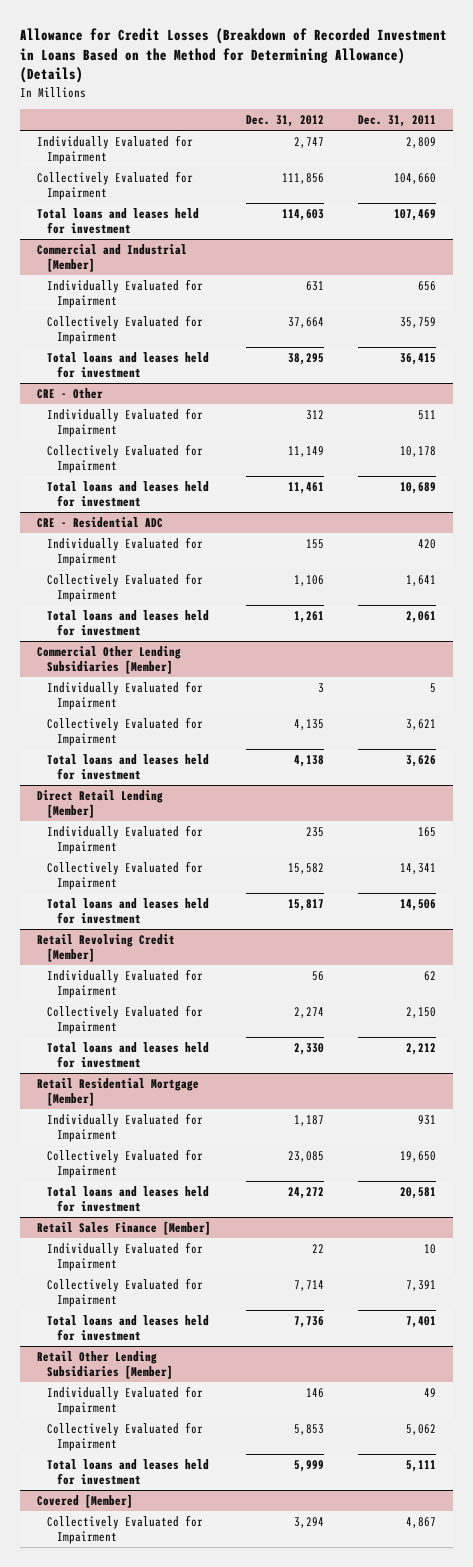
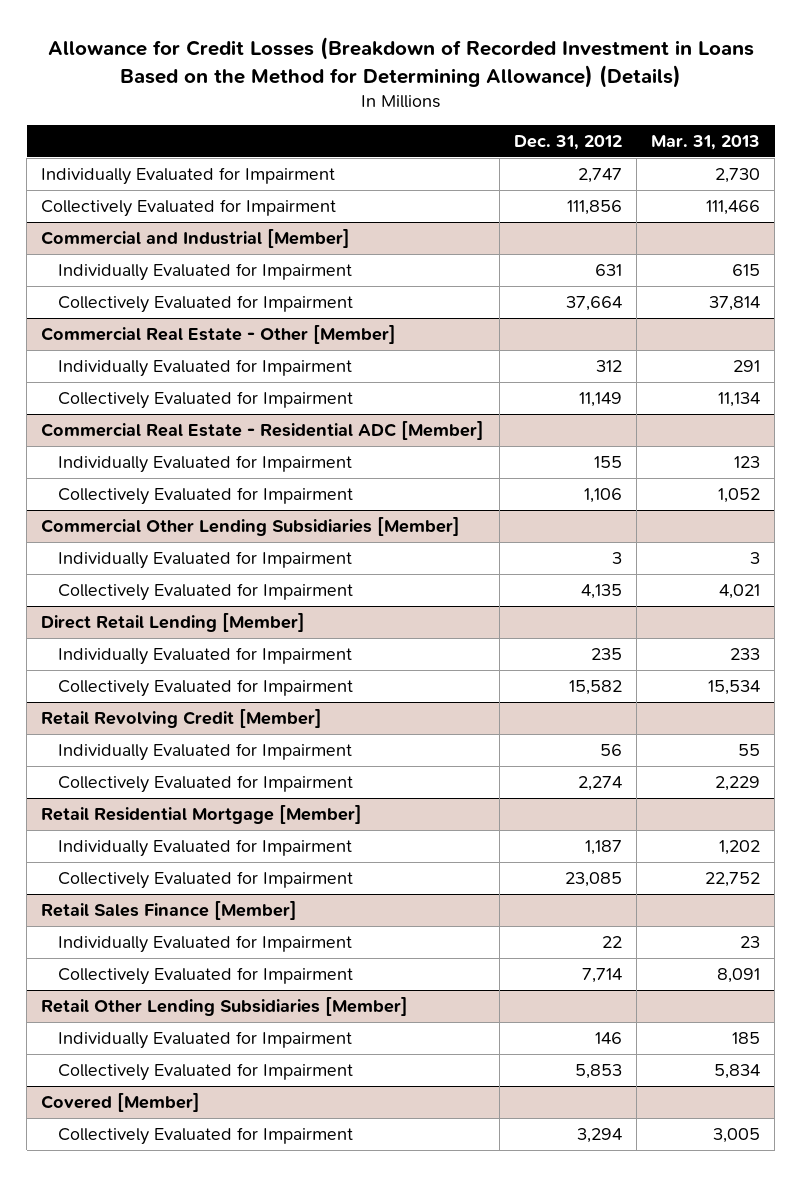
[357,115,436,128] Dec. 31, 2011 -> none
none -> [651,135,761,151] Mar. 31, 2013
[37,207,200,234] Total loans and leases held for investment -> none
[47,351,210,378] Total loans and leases held for investment -> none
[37,387,104,399] CRE - Other -> none
none -> [41,325,397,345] Commercial Real Estate - Other [Member]
[47,480,210,507] Total loans and leases held for investment -> none
[37,516,164,528] CRE - Residential ADC -> none
none -> [41,421,485,441] Commercial Real Estate - Residential ADC [Member]
[47,609,210,636] Total loans and leases held for investment -> none
[47,753,210,780] Total loans and leases held for investment -> none
[47,897,210,924] Total loans and leases held for investment -> none
[47,1041,210,1068] Total loans and leases held for investment -> none
[47,1185,210,1212] Total loans and leases held for investment -> none
[47,1314,210,1341] Total loans and leases held for investment -> none
[47,1458,210,1485] Total loans and leases held for investment -> none

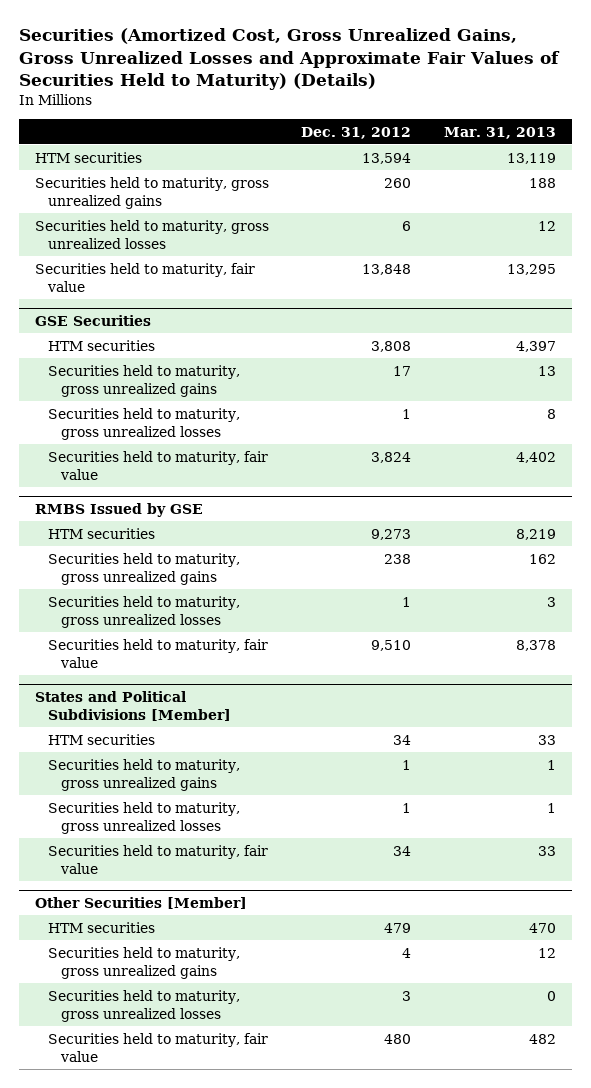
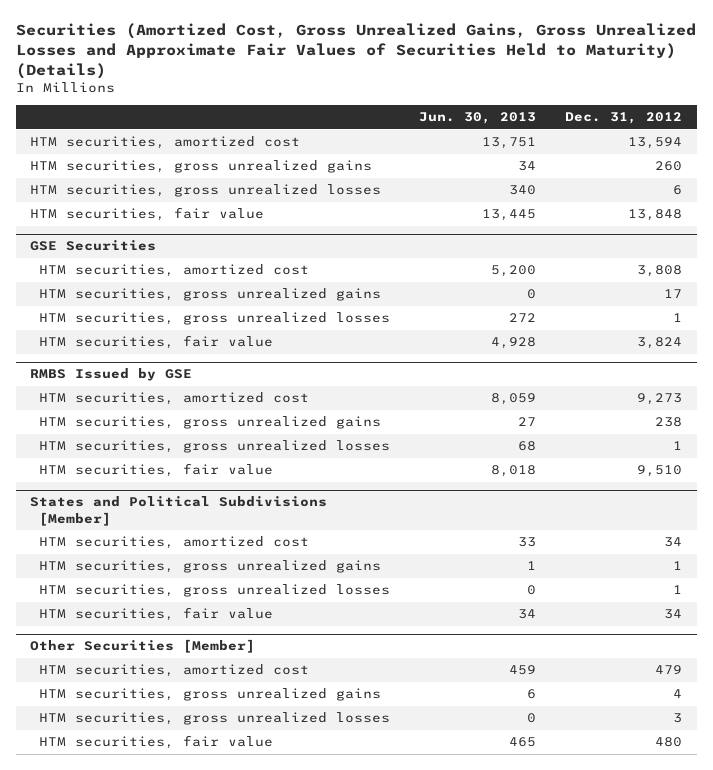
[443,126,556,139] Mar. 31, 2013 -> none
none -> [419,112,537,125] Jun. 30, 2013
[35,151,143,163] HTM securities -> [30,136,301,150] HTM securities, amortized cost
[35,176,270,209] Securities held to maturity, gross unrealized gains -> [30,160,373,174] HTM securities, gross unrealized gains
[35,219,270,249] Securities held to maturity, gross unrealized losses -> [30,184,382,198] HTM securities, gross unrealized losses
[35,262,256,292] Securities held to maturity, fair value -> [30,207,265,222] HTM securities, fair value
[48,339,156,351] HTM securities -> [39,264,310,278] HTM securities, amortized cost
[48,364,241,397] Securities held to maturity, gross unrealized gains -> [39,288,382,302] HTM securities, gross unrealized gains
[48,407,241,440] Securities held to maturity, gross unrealized losses -> [39,312,391,326] HTM securities, gross unrealized losses
[48,450,269,480] Securities held to maturity, fair value -> [39,335,274,350] HTM securities, fair value
[48,527,156,539] HTM securities -> [39,392,310,406] HTM securities, amortized cost
[48,552,241,585] Securities held to maturity, gross unrealized gains -> [39,416,382,430] HTM securities, gross unrealized gains
[48,595,241,628] Securities held to maturity, gross unrealized losses -> [39,440,391,454] HTM securities, gross unrealized losses
[48,638,269,668] Securities held to maturity, fair value -> [39,463,274,478] HTM securities, fair value
[48,733,156,745] HTM securities -> [39,536,310,550] HTM securities, amortized cost
[48,758,241,791] Securities held to maturity, gross unrealized gains -> [39,560,382,574] HTM securities, gross unrealized gains
[48,801,241,834] Securities held to maturity, gross unrealized losses -> [39,584,391,598] HTM securities, gross unrealized losses
[48,844,269,874] Securities held to maturity, fair value -> [39,607,274,622] HTM securities, fair value
[48,921,156,933] HTM securities -> [39,664,310,678] HTM securities, amortized cost
[48,946,241,979] Securities held to maturity, gross unrealized gains -> [39,688,382,702] HTM securities, gross unrealized gains
[48,989,241,1022] Securities held to maturity, gross unrealized losses -> [39,712,391,726] HTM securities, gross unrealized losses
[48,1032,269,1062] Securities held to maturity, fair value -> [39,735,274,750] HTM securities, fair value

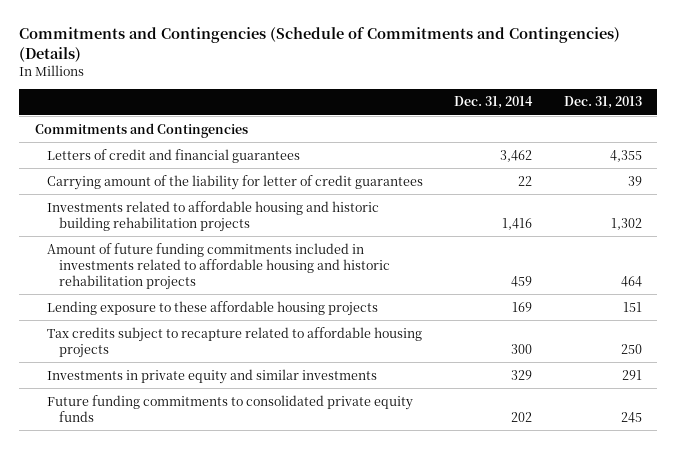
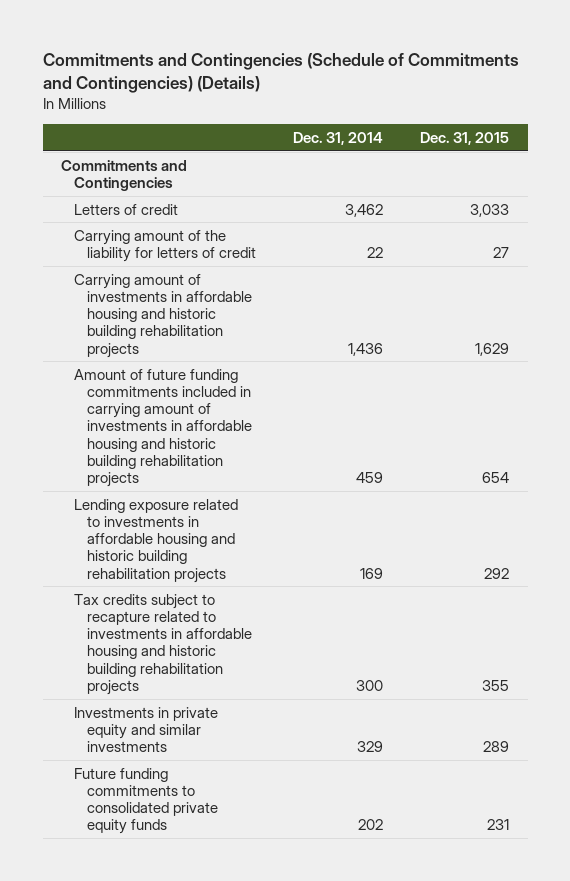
[563,96,642,110] Dec. 31, 2013 -> none
none -> [420,132,510,146] Dec. 31, 2015
[47,148,301,163] Letters of credit and financial guarantees -> [74,203,179,215] Letters of credit
[47,174,424,190] Carrying amount of the liability for letter of credit guarantees -> [74,229,257,262] Carrying amount of the liability for letters of credit
[47,200,380,232] Investments related to affordable housing and historic building rehabilitation projects -> [74,273,253,358] Carrying amount of investments in affordable housing and historic building rehabilitation projects
[502,217,533,230] 1,416 -> [348,342,384,356] 1,436
[47,242,391,290] Amount of future funding commitments included in investments related to affordable housing and historic rehabilitation projects -> [74,368,253,488] Amount of future funding commitments included in carrying amount of investments in affordable housing and historic building rehabilitation projects
[47,300,379,316] Lending exposure to these affordable housing projects -> [74,498,239,583] Lending exposure related to investments in affordable housing and historic building rehabilitation projects
[47,326,423,358] Tax credits subject to recapture related to affordable housing projects -> [74,593,253,695] Tax credits subject to recapture related to investments in affordable housing and historic building rehabilitation projects

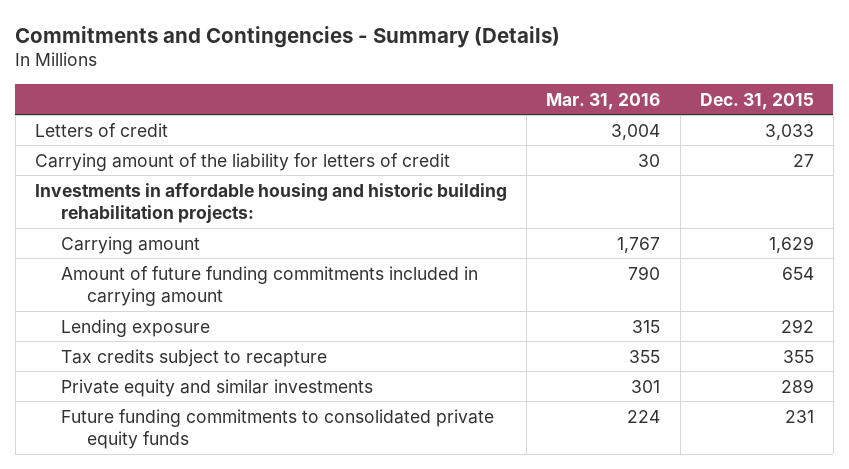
[42,52,519,94] Commitments and Contingencies (Schedule of Commitments and Contingencies) (Details) -> [15,25,561,48] Commitments and Contingencies - Summary (Details)
[293,132,384,146] Dec. 31, 2014 -> none
none -> [546,92,661,110] Mar. 31, 2016
[61,159,188,191] Commitments and Contingencies -> none
none -> [34,182,507,224] Investments in affordable housing and historic building rehabilitation projects:
[74,273,253,358] Carrying amount of investments in affordable housing and historic building rehabilitation projects -> [60,235,200,254] Carrying amount
[74,368,253,488] Amount of future funding commitments included in carrying amount of investments in affordable housing and historic building rehabilitation projects -> [60,265,478,307] Amount of future funding commitments included in carrying amount
[74,498,239,583] Lending exposure related to investments in affordable housing and historic building rehabilitation projects -> [60,318,210,337] Lending exposure
[74,593,253,695] Tax credits subject to recapture related to investments in affordable housing and historic building rehabilitation projects -> [60,348,327,367] Tax credits subject to recapture
[74,706,219,753] Investments in private equity and similar investments -> [60,378,373,397] Private equity and similar investments

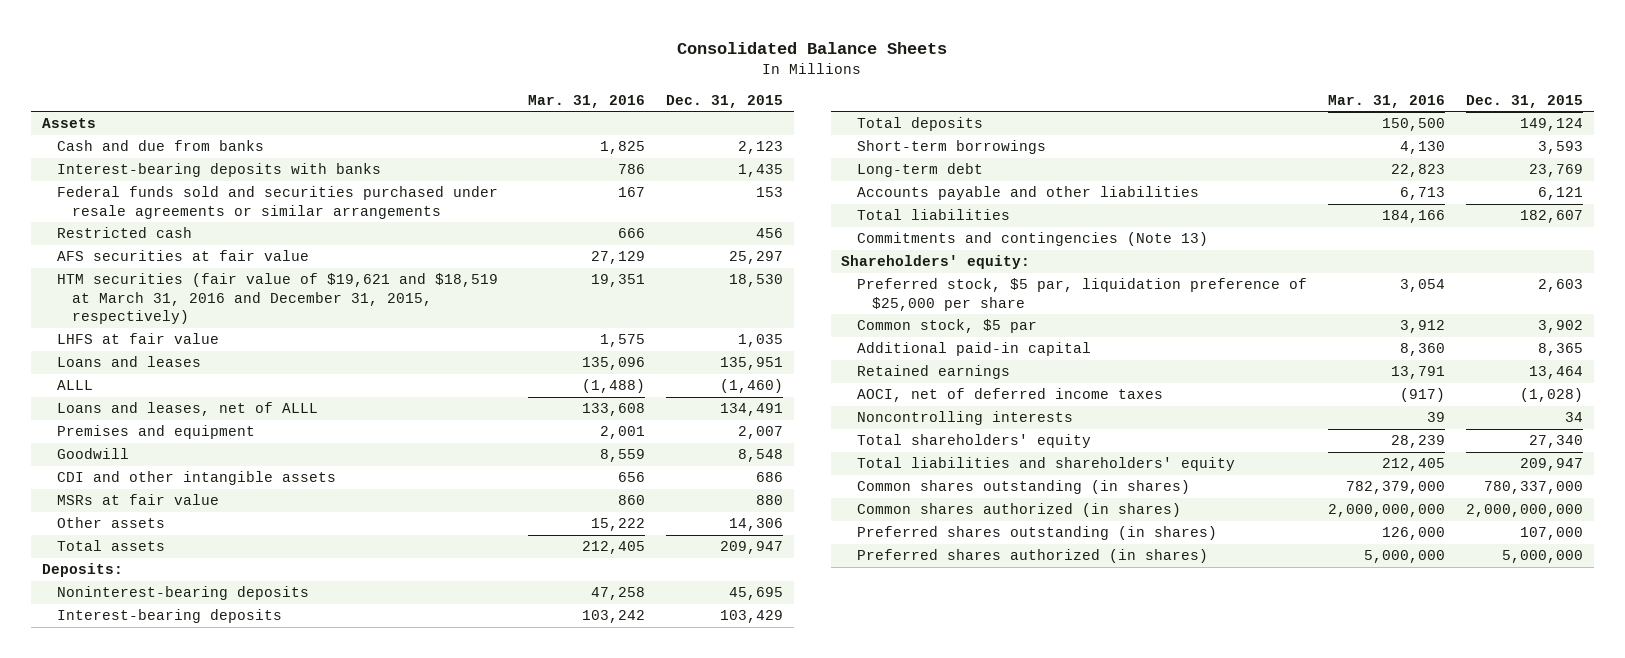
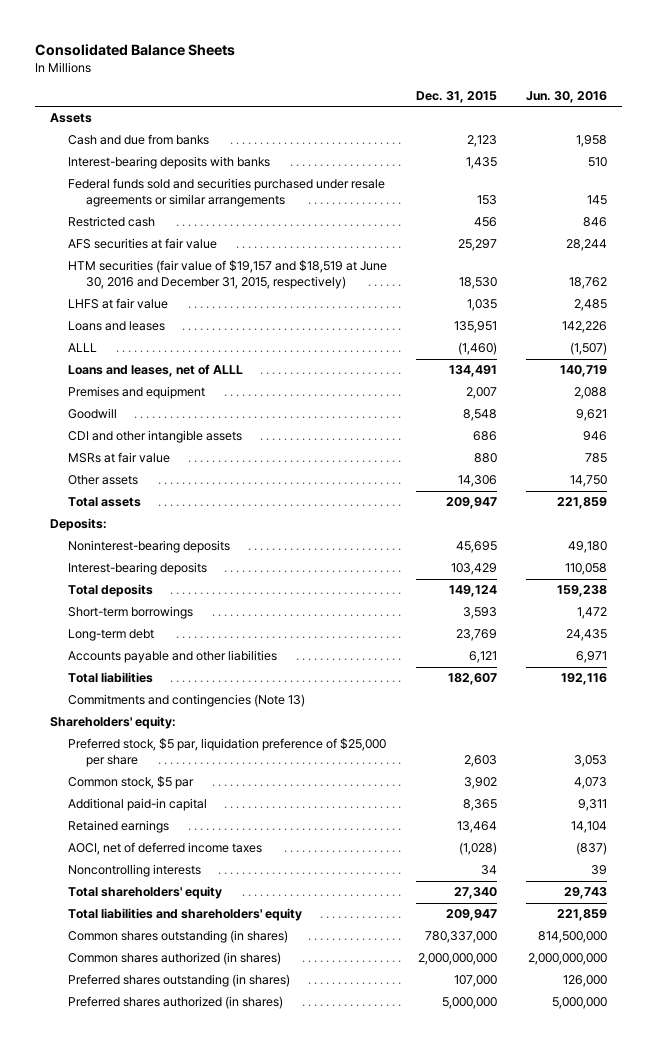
[527,94,645,108] Mar. 31, 2016 -> none
none -> [526,90,608,103] Jun. 30, 2016
[56,273,498,325] HTM securities (fair value of $19,621 and $18,519 at March 31, 2016 and December 31, 2015, respectively) -> [67,260,387,290] HTM securities (fair value of $19,157 and $18,519 at June 30, 2016 and December 31, 2015, respectively)

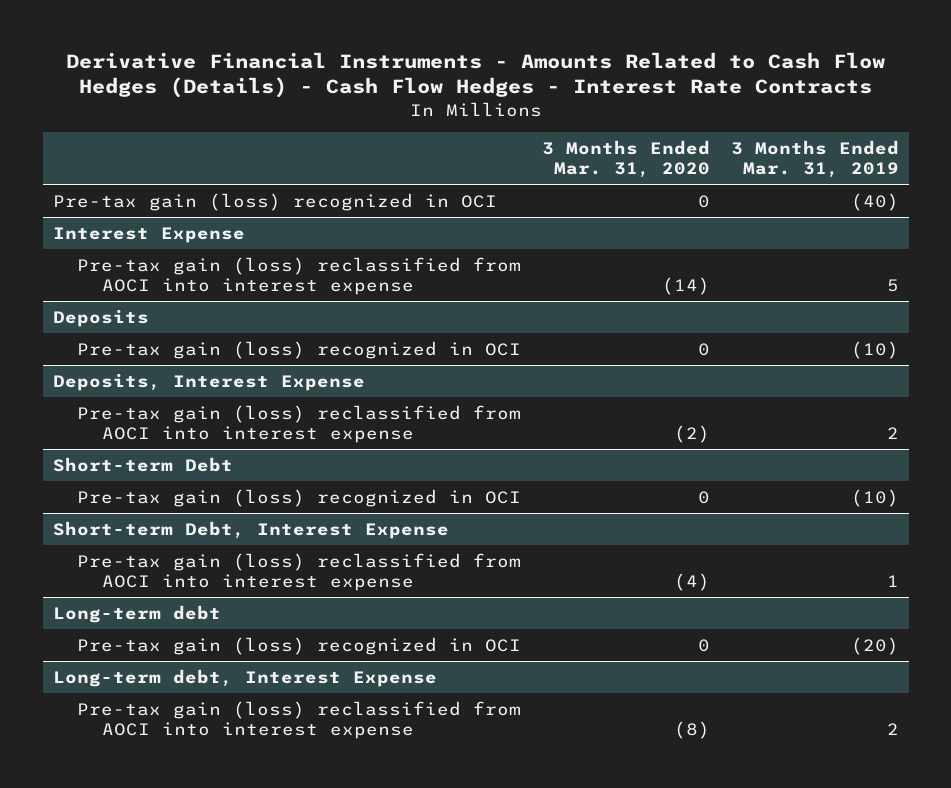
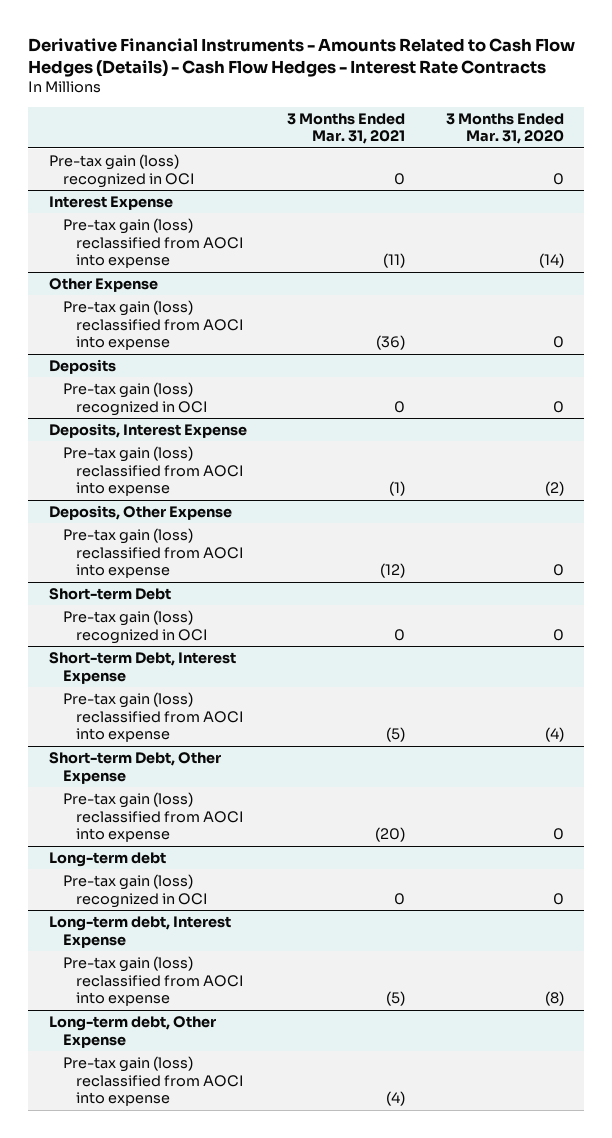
[730,139,899,178] 3 Months Ended Mar. 31, 2019 -> none
none -> [287,112,406,145] 3 Months Ended Mar. 31, 2021
[77,256,522,295] Pre-tax gain (loss) reclassified from AOCI into interest expense -> [62,217,245,269] Pre-tax gain (loss) reclassified from AOCI into expense
none -> [48,277,158,292] Other Expense
none -> [62,299,245,351] Pre-tax gain (loss) reclassified from AOCI into expense
[77,404,522,443] Pre-tax gain (loss) reclassified from AOCI into interest expense -> [62,445,245,497] Pre-tax gain (loss) reclassified from AOCI into expense
none -> [48,504,232,520] Deposits, Other Expense
none -> [62,527,245,579] Pre-tax gain (loss) reclassified from AOCI into expense
[77,552,522,591] Pre-tax gain (loss) reclassified from AOCI into interest expense -> [62,691,245,743] Pre-tax gain (loss) reclassified from AOCI into expense
none -> [48,751,221,784] Short-term Debt, Other Expense
none -> [62,791,245,843] Pre-tax gain (loss) reclassified from AOCI into expense
[77,700,522,739] Pre-tax gain (loss) reclassified from AOCI into interest expense -> [62,955,245,1007] Pre-tax gain (loss) reclassified from AOCI into expense
none -> [48,1015,216,1048] Long-term debt, Other Expense
none -> [62,1055,245,1107] Pre-tax gain (loss) reclassified from AOCI into expense

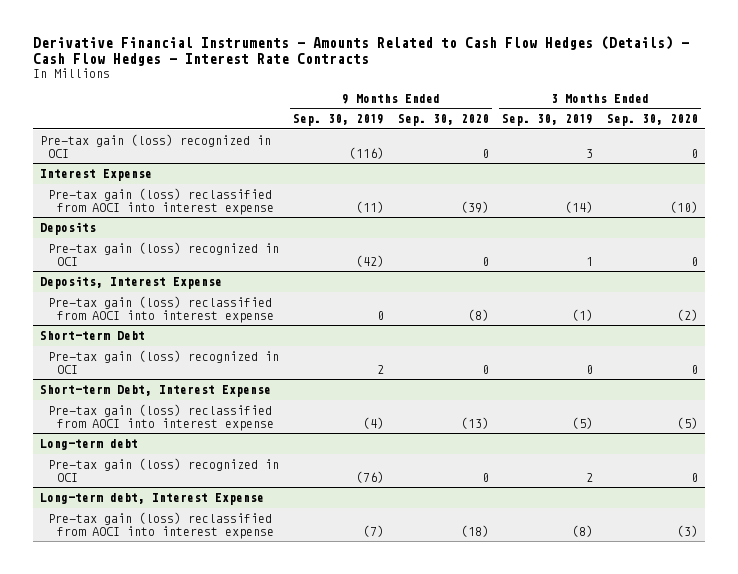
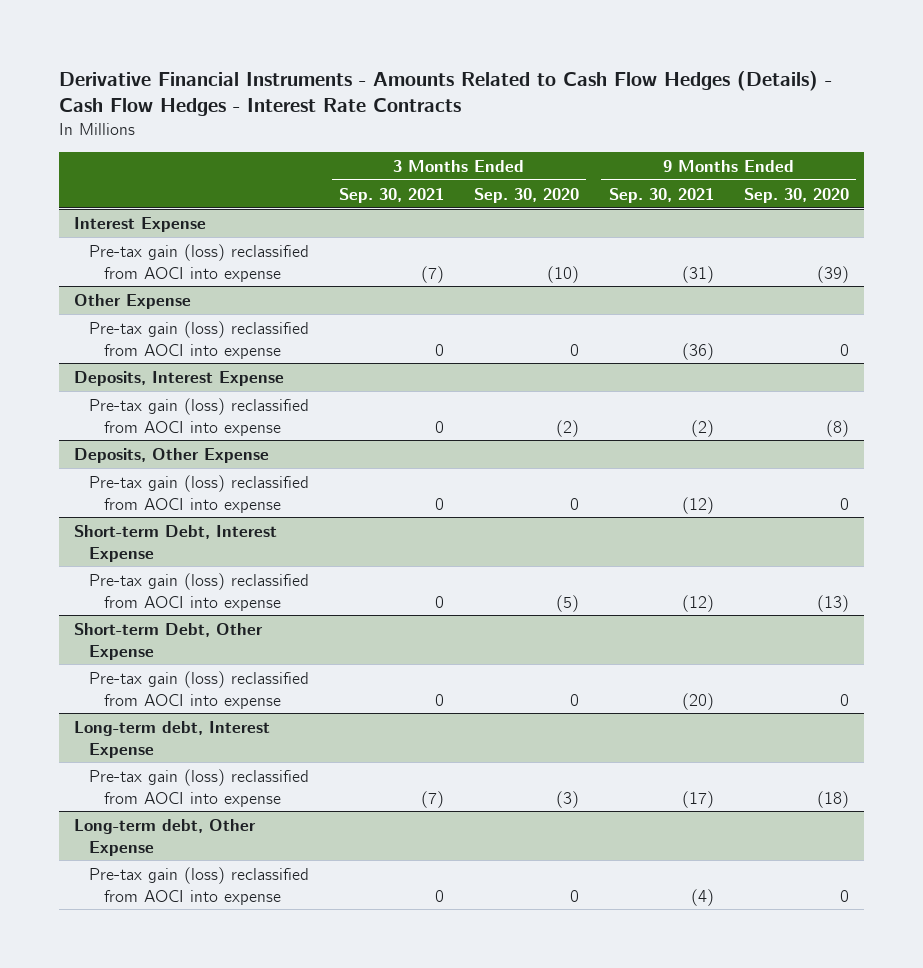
[292,114,384,127] Sep. 30, 2019 -> none
[502,114,594,127] Sep. 30, 2019 -> none
none -> [339,187,445,203] Sep. 30, 2021
none -> [608,187,714,203] Sep. 30, 2021
[39,133,271,158] Pre-tax gain (loss) recognized in OCI -> none
[48,241,280,266] Pre-tax gain (loss) recognized in OCI -> none
[48,187,274,215] Pre-tax gain (loss) reclassified from AOCI into interest expense -> [89,243,310,282] Pre-tax gain (loss) reclassified from AOCI into expense
[39,221,96,235] Deposits -> [74,293,192,309] Other Expense
none -> [89,320,310,359] Pre-tax gain (loss) reclassified from AOCI into expense
[39,330,145,340] Short-term Debt -> none
[48,349,280,374] Pre-tax gain (loss) recognized in OCI -> none
[48,295,274,323] Pre-tax gain (loss) reclassified from AOCI into interest expense -> [89,397,310,436] Pre-tax gain (loss) reclassified from AOCI into expense
none -> [74,447,270,463] Deposits, Other Expense
none -> [89,474,310,513] Pre-tax gain (loss) reclassified from AOCI into expense
[39,438,138,450] Long-term debt -> none
[48,457,280,482] Pre-tax gain (loss) recognized in OCI -> none
[48,403,274,431] Pre-tax gain (loss) reclassified from AOCI into interest expense -> [89,572,310,611] Pre-tax gain (loss) reclassified from AOCI into expense
none -> [74,622,264,660] Short-term Debt, Other Expense
none -> [89,670,310,709] Pre-tax gain (loss) reclassified from AOCI into expense
[48,511,274,539] Pre-tax gain (loss) reclassified from AOCI into interest expense -> [89,768,310,807] Pre-tax gain (loss) reclassified from AOCI into expense
none -> [74,818,257,856] Long-term debt, Other Expense
none -> [89,866,310,905] Pre-tax gain (loss) reclassified from AOCI into expense

